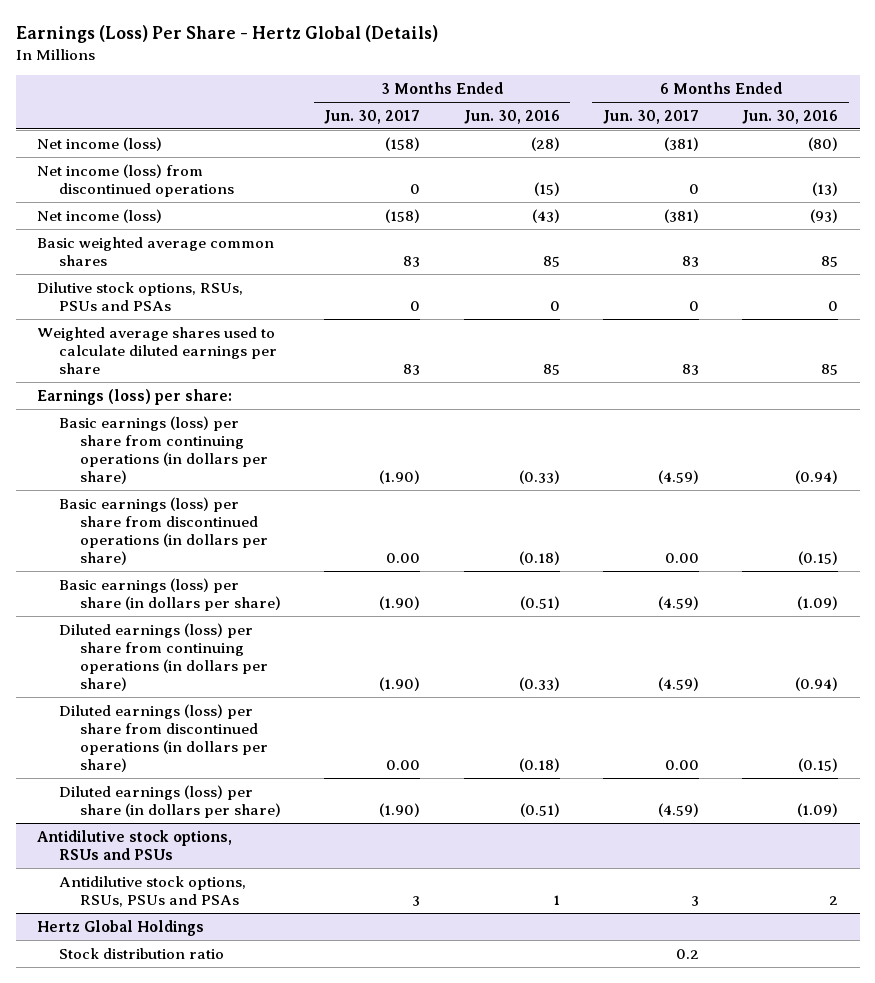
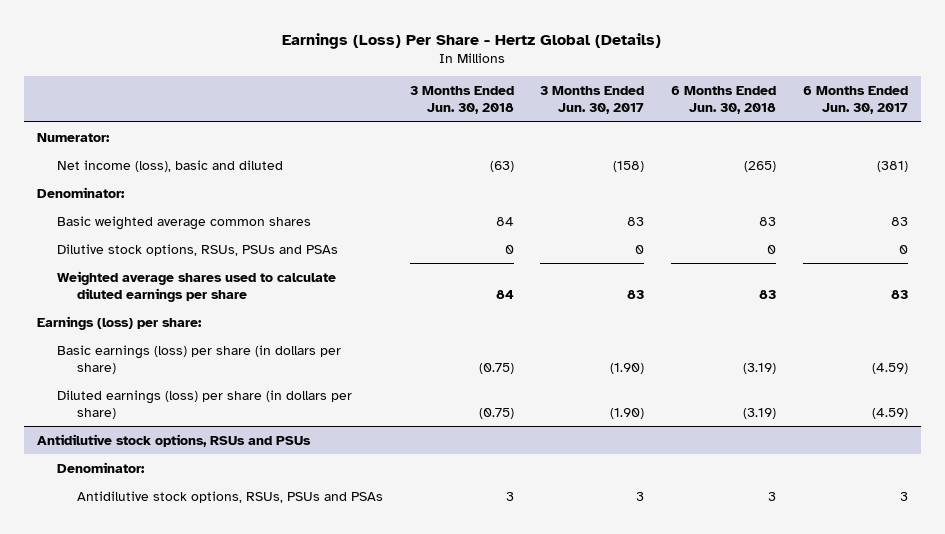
[463,109,560,124] Jun. 30, 2016 -> none
[742,109,839,124] Jun. 30, 2016 -> none
none -> [409,85,514,115] 3 Months Ended Jun. 30, 2018
none -> [671,85,777,115] 6 Months Ended Jun. 30, 2018
[37,136,163,151] Net income (loss) -> none
[37,163,234,197] Net income (loss) from discontinued operations -> none
none -> [36,132,110,142] Numerator:
[37,208,163,223] Net income (loss) -> [57,159,284,172] Net income (loss), basic and diluted
none -> [36,186,125,198] Denominator:
[58,415,269,484] Basic earnings (loss) per share from continuing operations (in dollars per share) -> none
[58,496,269,565] Basic earnings (loss) per share from discontinued operations (in dollars per share) -> none
[58,622,269,691] Diluted earnings (loss) per share from continuing operations (in dollars per share) -> none
[58,703,269,772] Diluted earnings (loss) per share from discontinued operations (in dollars per share) -> none
none -> [57,461,146,473] Denominator:
[37,919,205,936] Hertz Global Holdings -> none
[58,947,224,959] Stock distribution ratio -> none

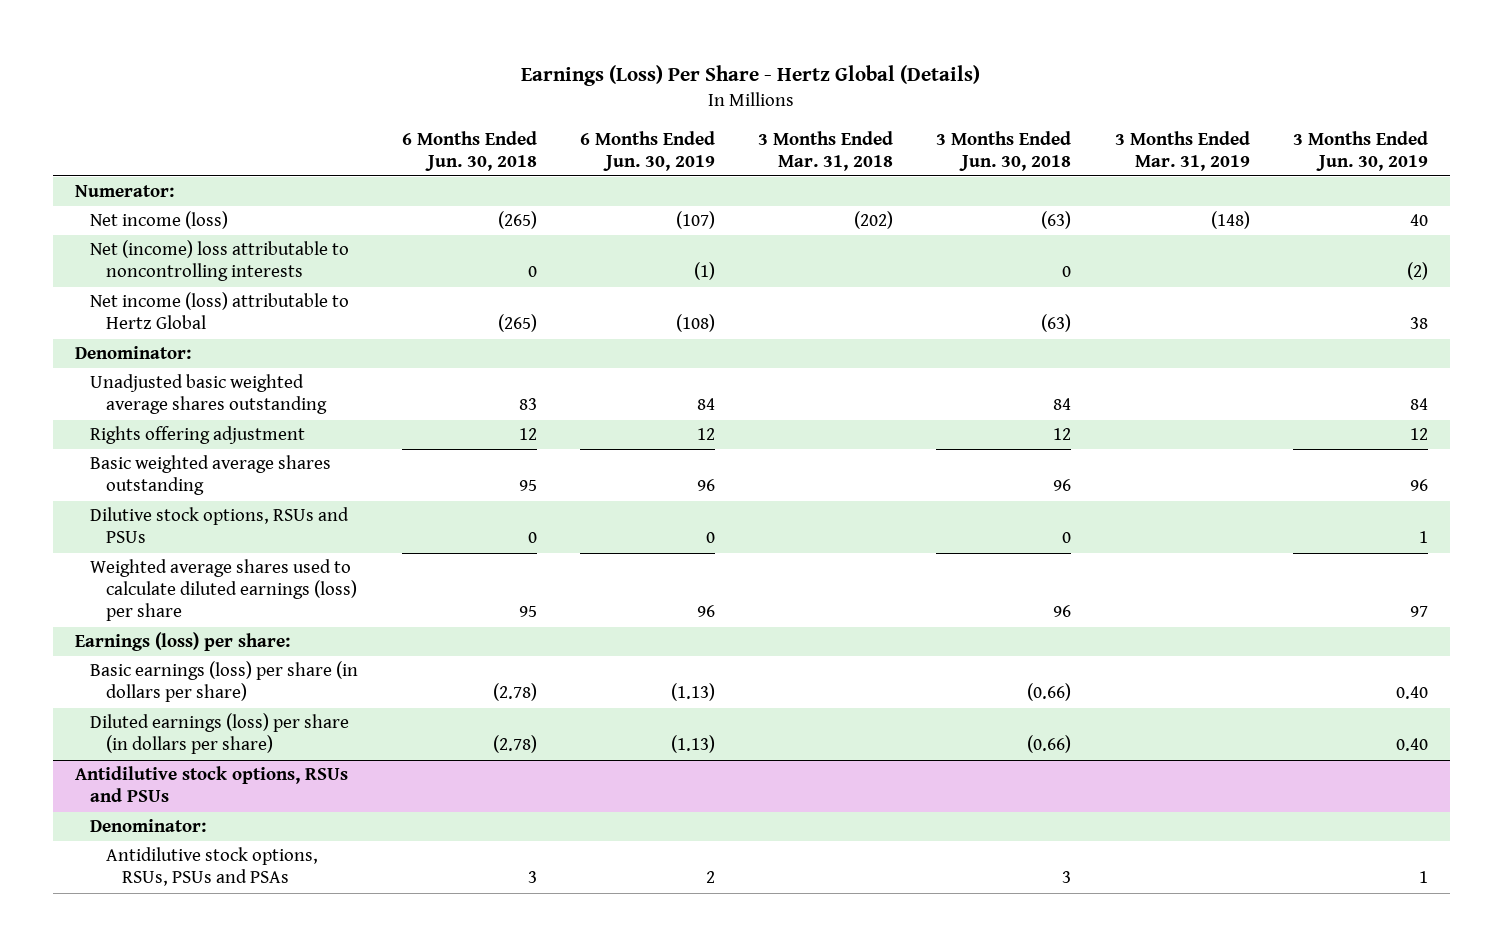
[540,85,645,115] 3 Months Ended Jun. 30, 2017 -> none
[802,85,908,115] 6 Months Ended Jun. 30, 2017 -> none
none -> [579,130,715,171] 6 Months Ended Jun. 30, 2019
none -> [758,130,894,171] 3 Months Ended Mar. 31, 2018
none -> [1114,130,1250,171] 3 Months Ended Mar. 31, 2019
none -> [1293,130,1429,171] 3 Months Ended Jun. 30, 2019
[57,159,284,172] Net income (loss), basic and diluted -> [90,211,229,230] Net income (loss)
none -> [90,240,350,282] Net (income) loss attributable to noncontrolling interests
none -> [90,292,350,330] Net income (loss) attributable to Hertz Global
none -> [90,374,328,415] Unadjusted basic weighted average shares outstanding
none -> [90,426,306,445] Rights offering adjustment
[57,215,312,230] Basic weighted average common shares -> [90,455,332,496] Basic weighted average shares outstanding
[495,216,514,226] 84 -> [1053,479,1072,492] 96
[759,216,777,226] 83 -> [518,480,537,492] 95
[57,243,339,256] Dilutive stock options, RSUs, PSUs and PSAs -> [90,507,350,544] Dilutive stock options, RSUs and PSUs
[57,270,337,302] Weighted average shares used to calculate diluted earnings per share -> [90,559,358,622] Weighted average shares used to calculate diluted earnings (loss) per share
[495,289,514,299] 84 -> [1053,605,1072,618] 96
[759,289,777,299] 83 -> [518,606,537,618] 95
[478,362,514,374] (0.75) -> [1027,683,1072,702] (0.66)
[743,362,777,374] (3.19) -> [492,683,537,702] (2.78)
[478,407,514,419] (0.75) -> [1027,735,1072,754] (0.66)
[743,407,777,419] (3.19) -> [492,735,537,754] (2.78)

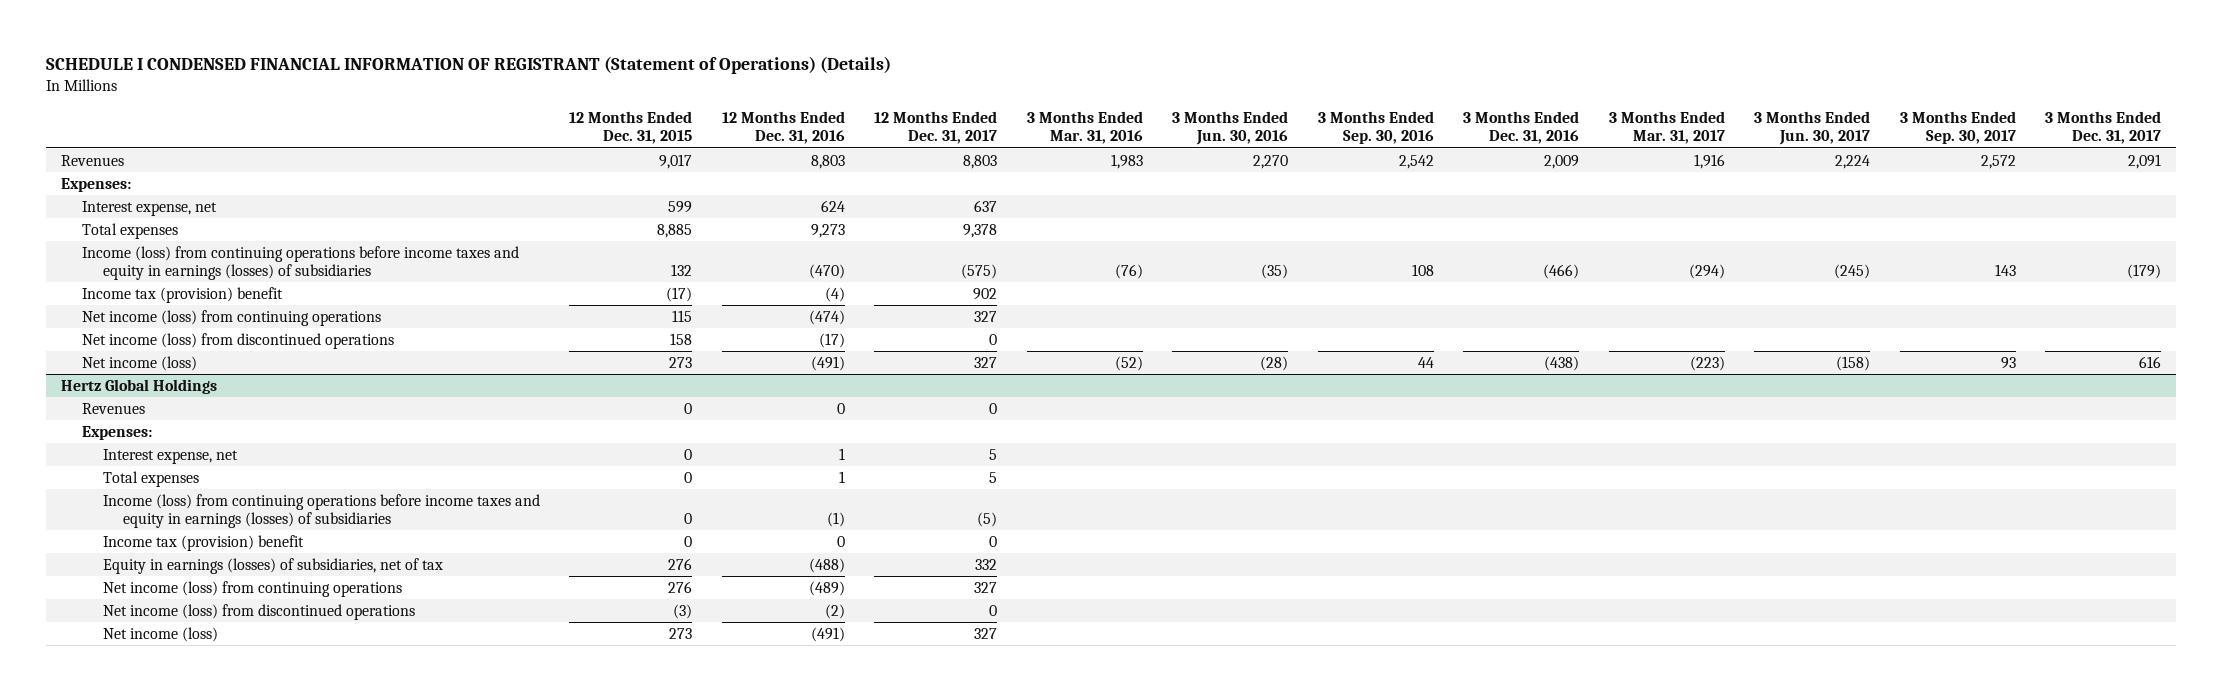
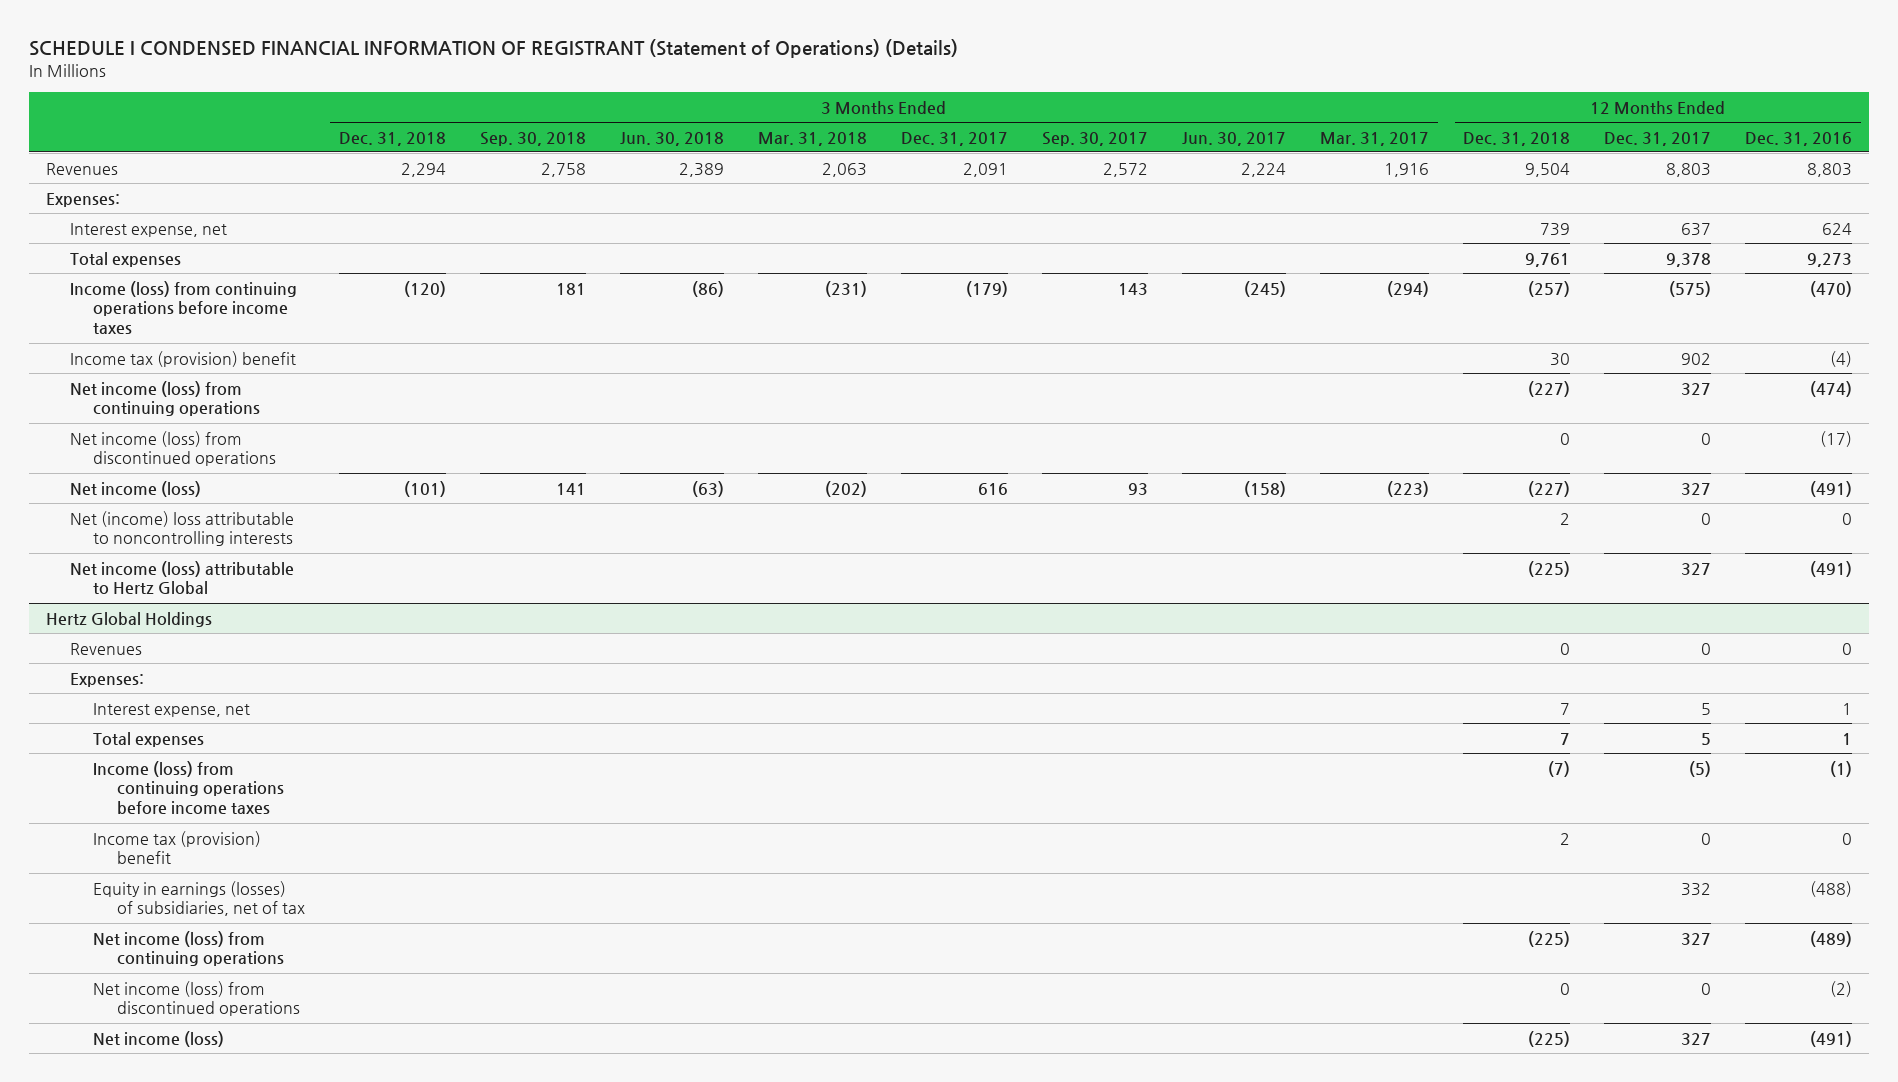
[569,111,693,145] 12 Months Ended Dec. 31, 2015 -> none
[1026,111,1143,145] 3 Months Ended Mar. 31, 2016 -> none
[1172,111,1289,146] 3 Months Ended Jun. 30, 2016 -> none
[1317,111,1434,145] 3 Months Ended Sep. 30, 2016 -> none
[1463,111,1580,145] 3 Months Ended Dec. 31, 2016 -> none
none -> [338,131,446,146] Dec. 31, 2018
none -> [479,131,586,146] Sep. 30, 2018
none -> [619,131,724,146] Jun. 30, 2018
none -> [757,131,867,146] Mar. 31, 2018
none -> [1463,131,1571,146] Dec. 31, 2018
[81,245,519,280] Income (loss) from continuing operations before income taxes and equity in earnings (losses) of subsidiaries -> [69,280,297,335] Income (loss) from continuing operations before income taxes
none -> [69,510,294,547] Net (income) loss attributable to noncontrolling interests
none -> [69,560,294,595] Net income (loss) attributable to Hertz Global
[102,493,540,528] Income (loss) from continuing operations before income taxes and equity in earnings (losses) of subsidiaries -> [93,760,284,816] Income (loss) from continuing operations before income taxes

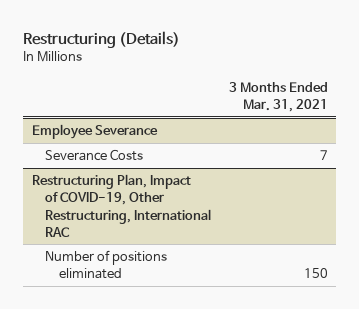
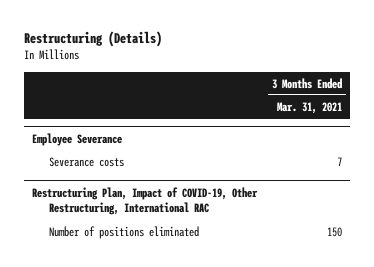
[45,149,144,162] Severance Costs -> [48,156,124,167] Severance costs

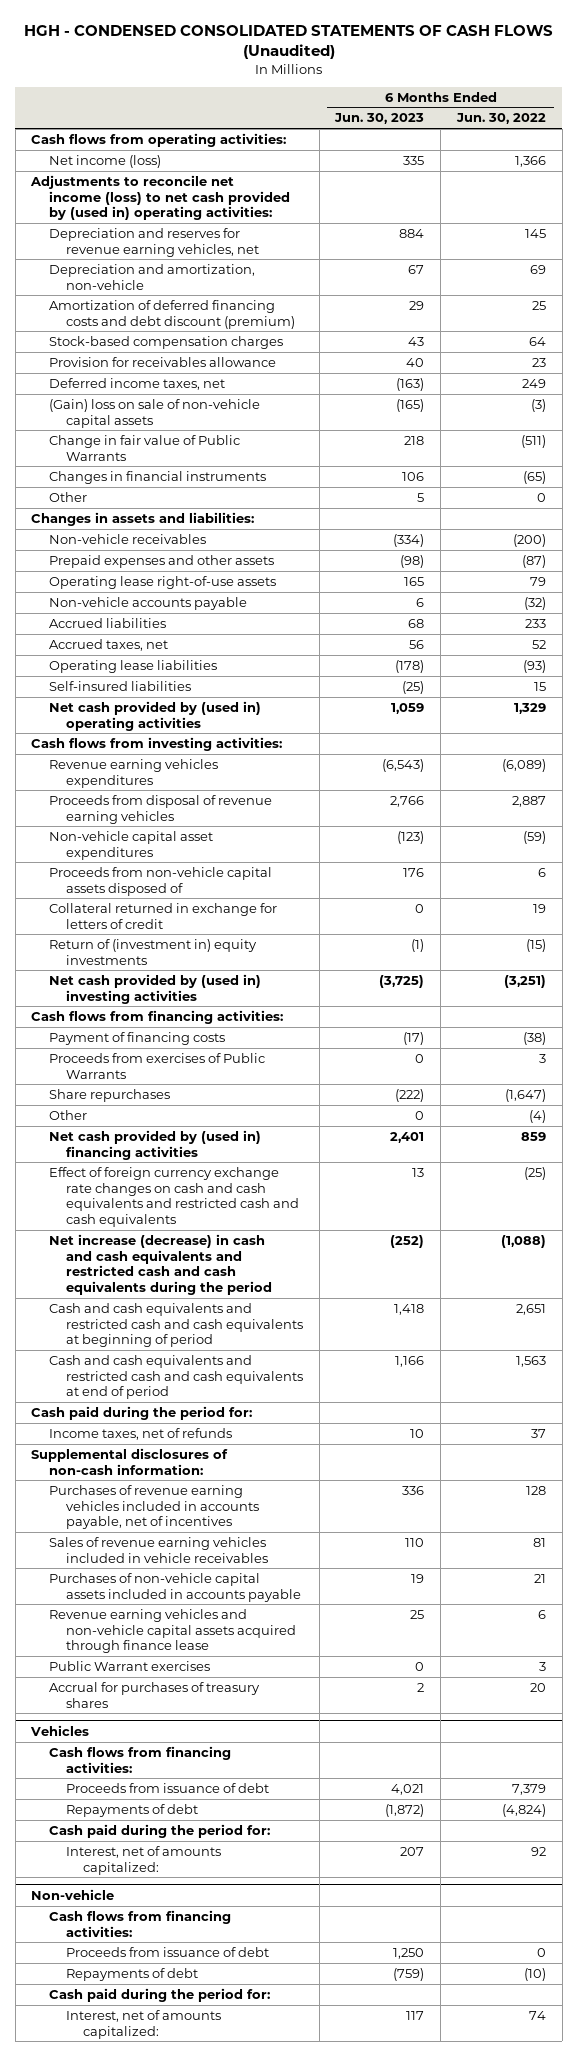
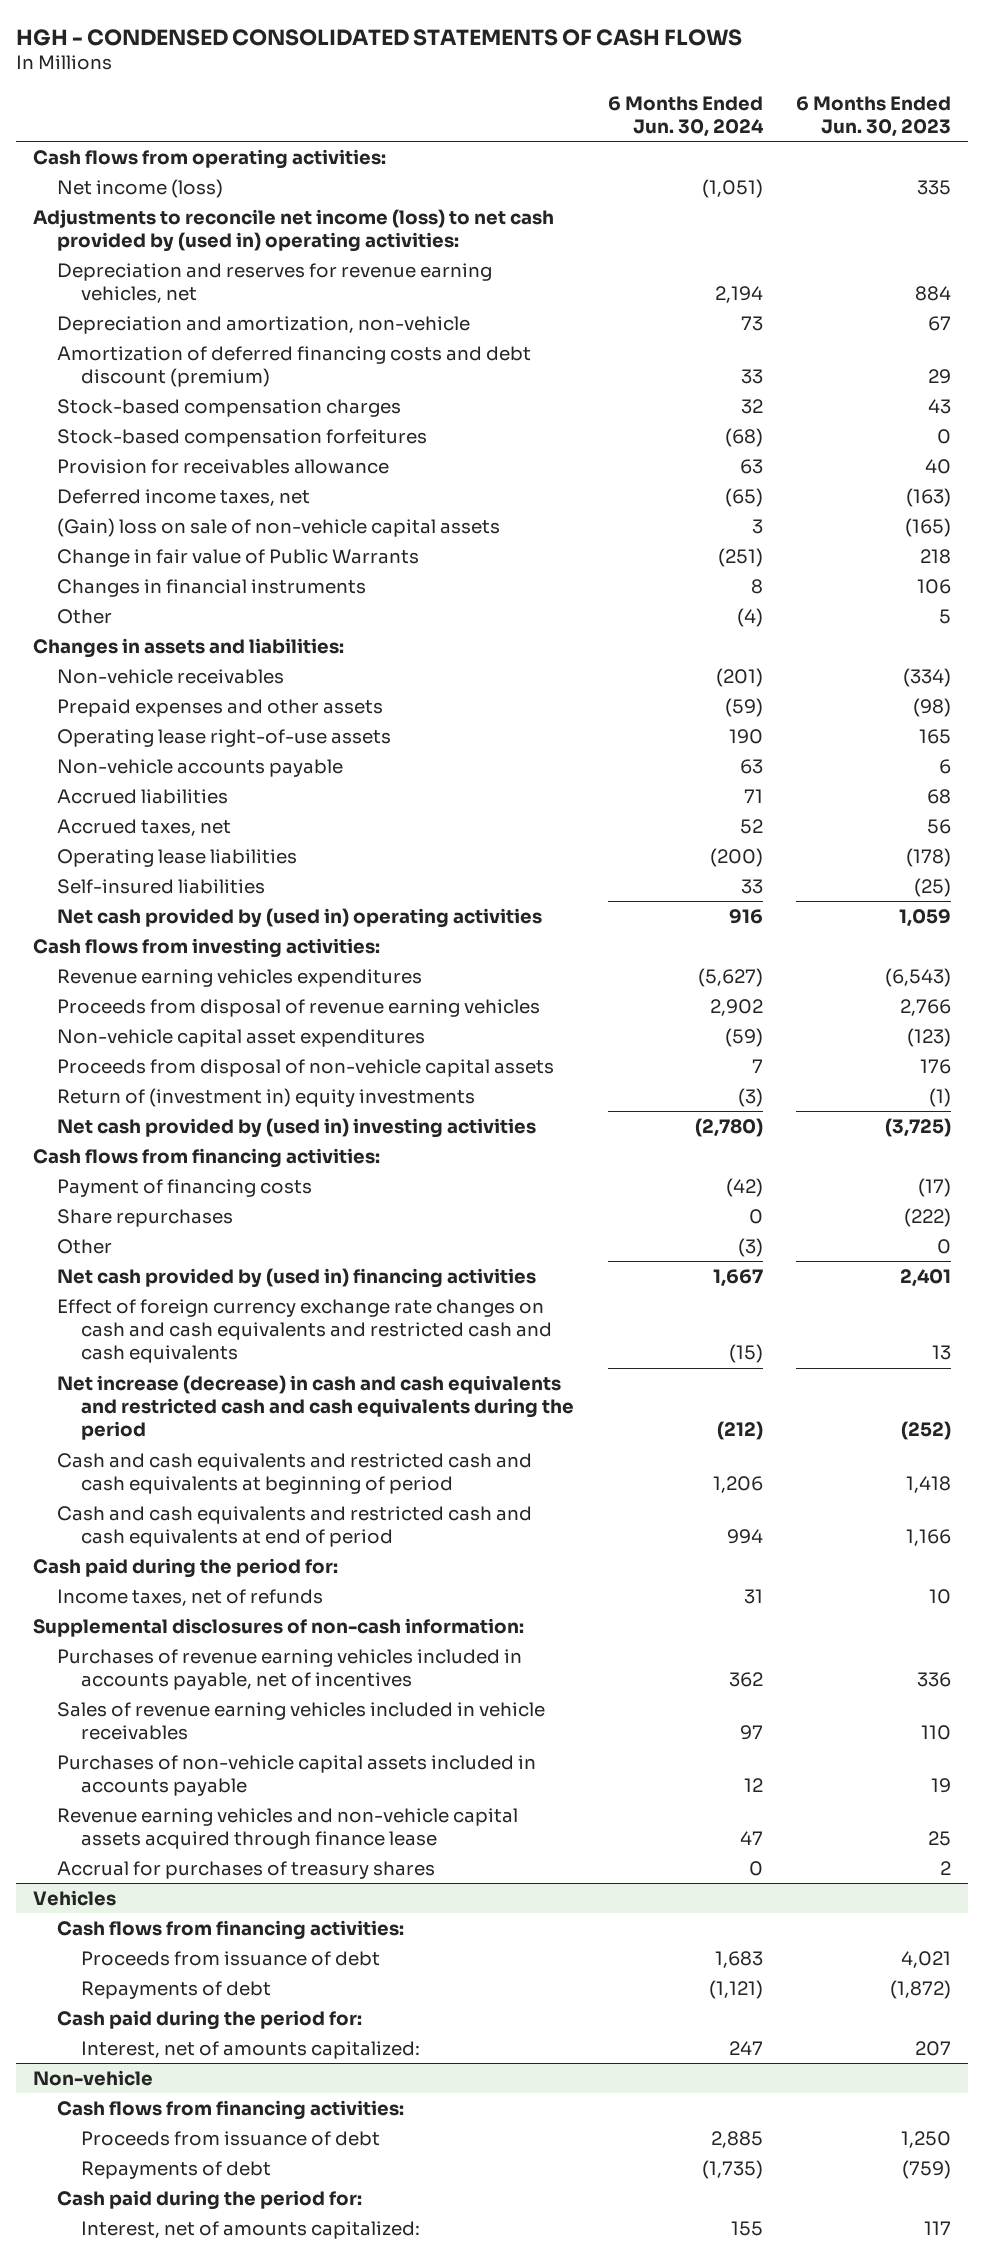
[23,24,553,59] HGH - CONDENSED CONSOLIDATED STATEMENTS OF CASH FLOWS (Unaudited) -> [15,28,742,46] HGH - CONDENSED CONSOLIDATED STATEMENTS OF CASH FLOWS
[455,113,546,125] Jun. 30, 2022 -> none
none -> [607,95,764,137] 6 Months Ended Jun. 30, 2024
none -> [56,428,427,447] Stock-based compensation forfeitures
[48,902,277,929] Collateral returned in exchange for letters of credit -> none
[48,866,272,896] Proceeds from non-vehicle capital assets disposed of -> [56,1058,554,1077] Proceeds from disposal of non-vehicle capital assets
[48,1052,265,1079] Proceeds from exercises of Public Warrants -> none
[48,1660,210,1671] Public Warrant exercises -> none

